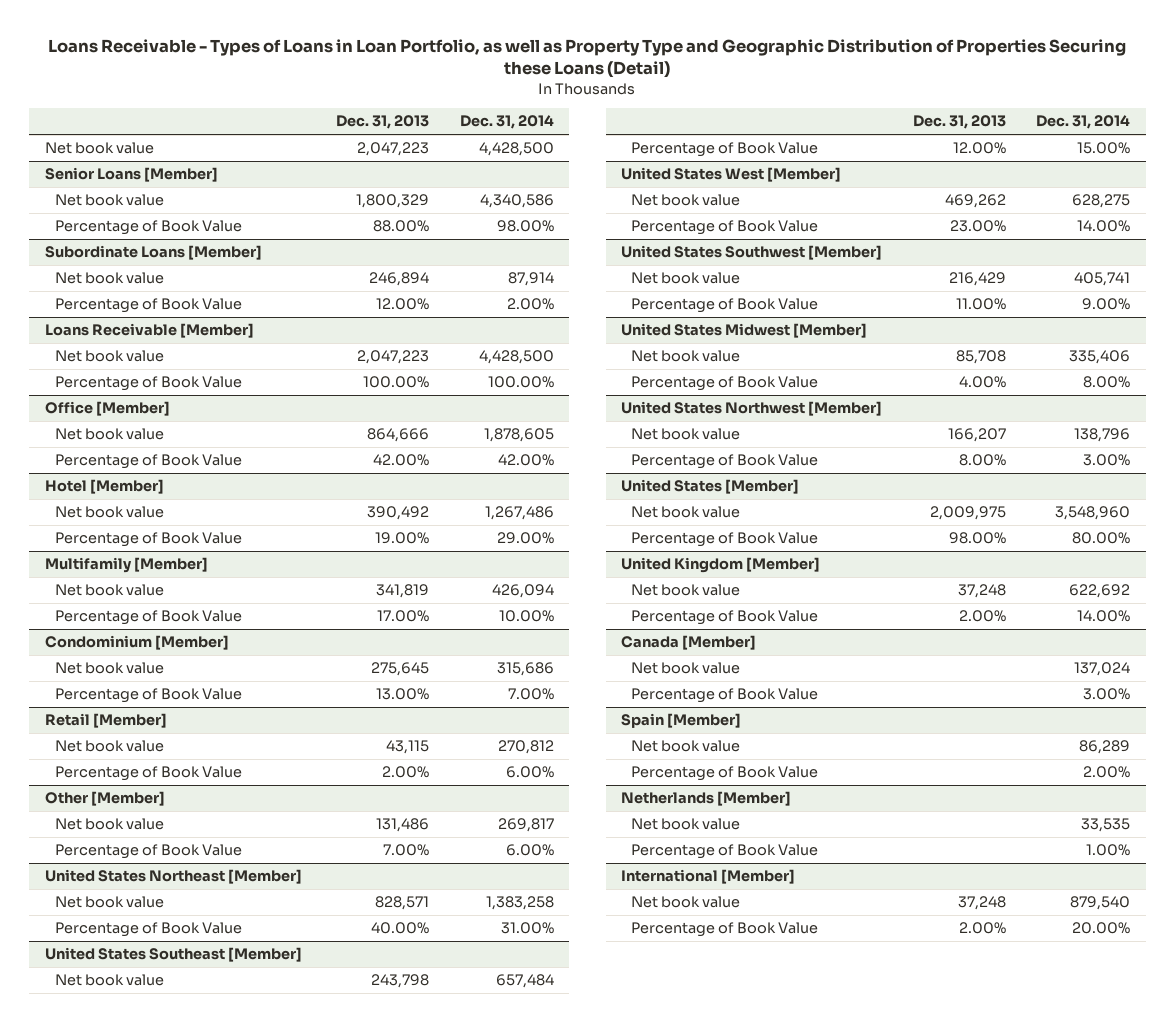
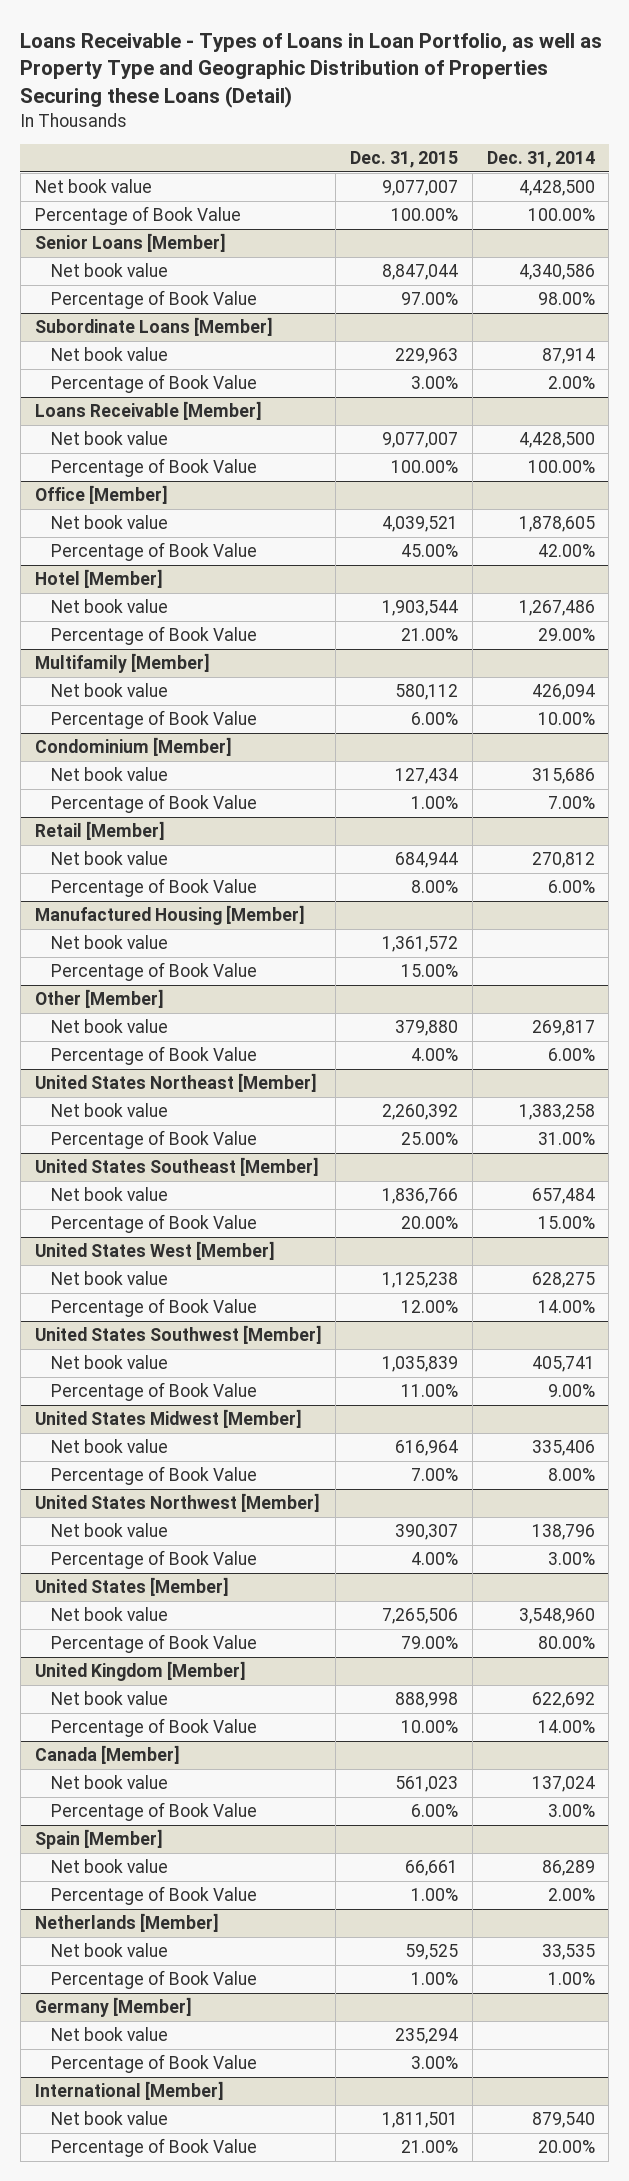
[336,115,430,130] Dec. 31, 2013 -> none
none -> [350,151,459,169] Dec. 31, 2015
none -> [34,206,241,226] Percentage of Book Value
none -> [34,905,305,926] Manufactured Housing [Member]
none -> [50,935,168,950] Net book value
none -> [50,962,257,982] Percentage of Book Value
none -> [34,1997,192,2018] Germany [Member]
none -> [50,2027,168,2042] Net book value
none -> [50,2054,257,2074] Percentage of Book Value

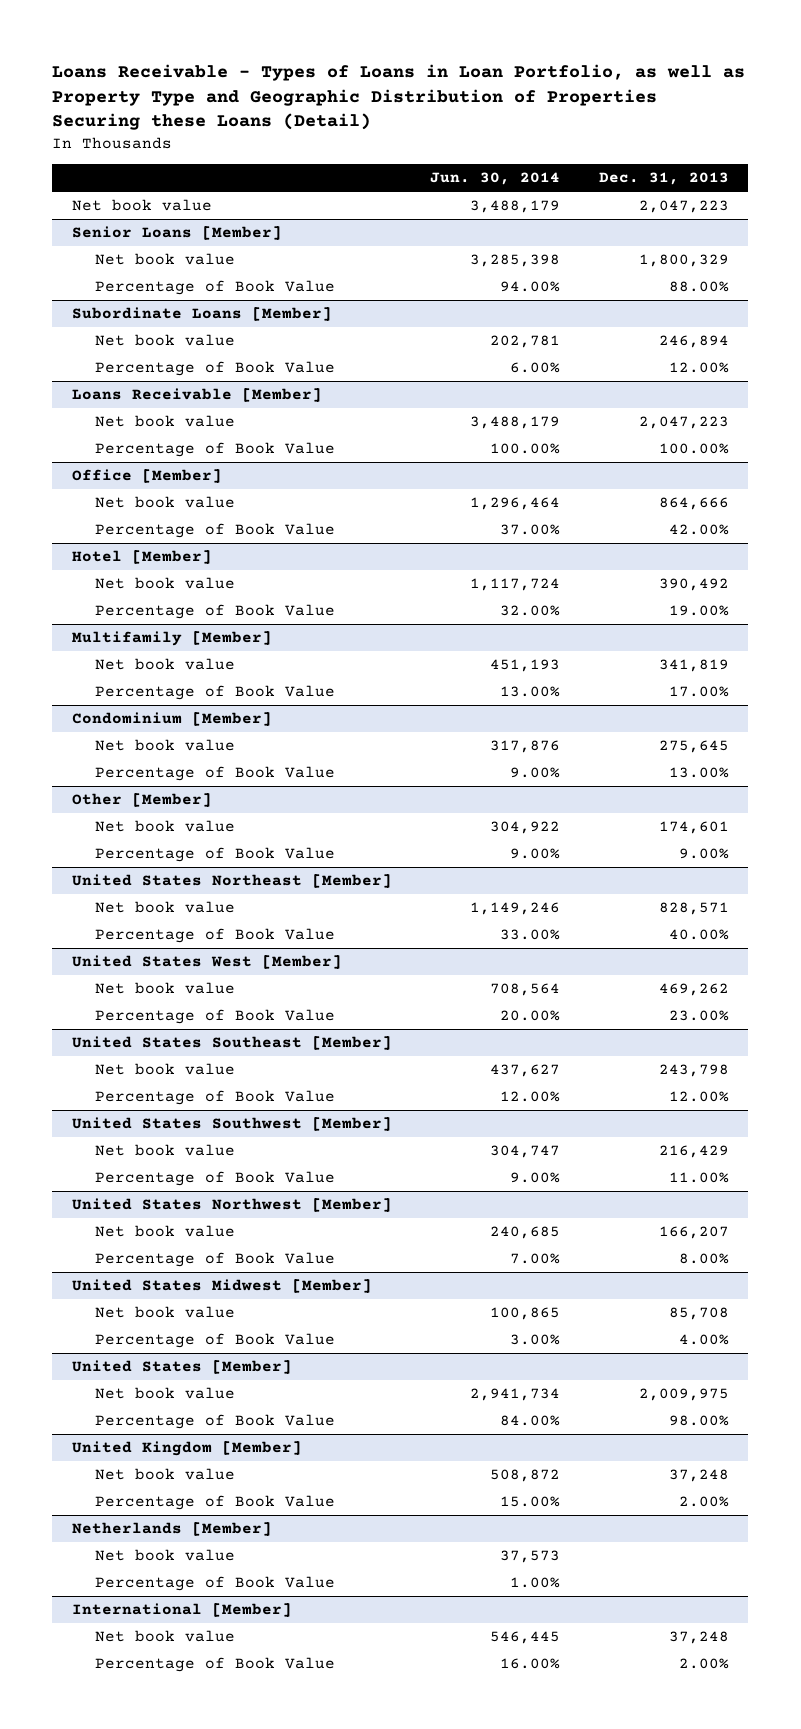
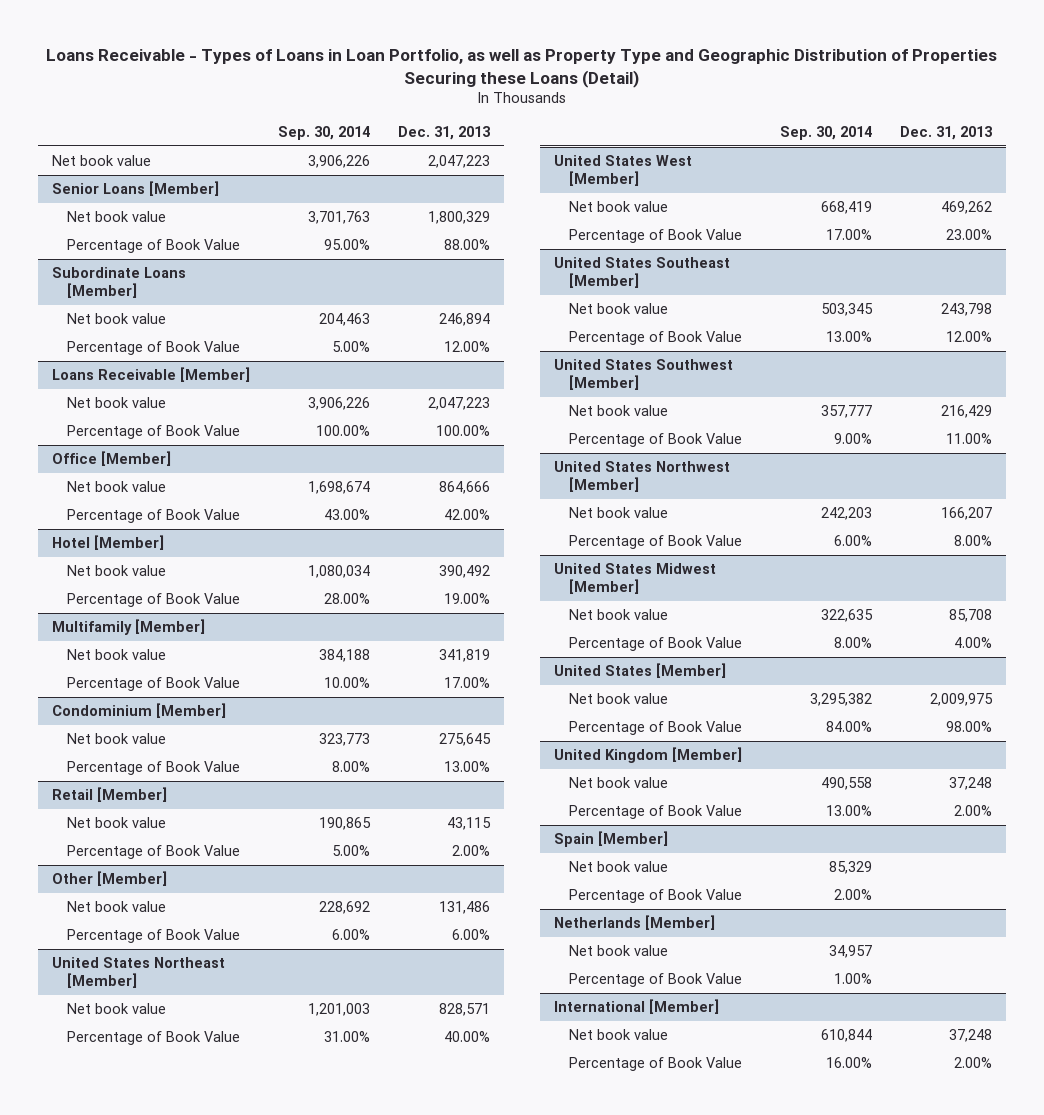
[430,172,561,186] Jun. 30, 2014 -> none
none -> [278,126,371,141] Sep. 30, 2014
none -> [52,786,168,802] Retail [Member]
none -> [67,816,167,828] Net book value
none -> [67,844,241,859] Percentage of Book Value
[659,821,730,835] 174,601 -> [438,900,490,914] 131,486
[679,848,730,860] 9.00% -> [451,928,490,940] 6.00%
none -> [554,830,669,847] Spain [Member]
none -> [569,860,669,872] Net book value
none -> [569,888,743,903] Percentage of Book Value

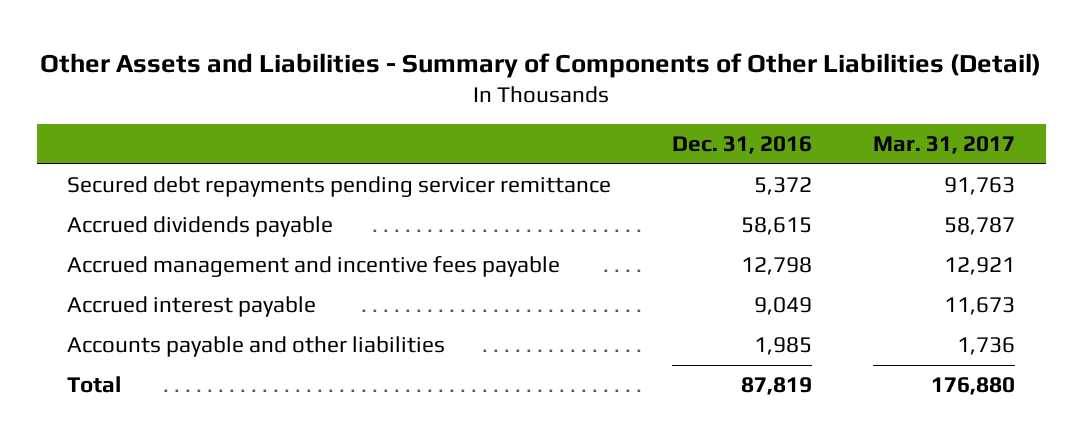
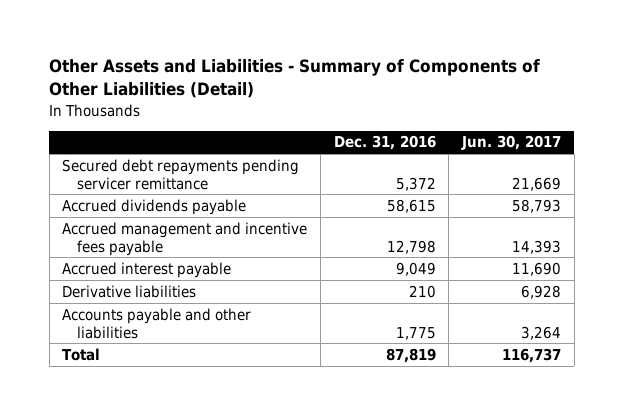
[873,136,1016,155] Mar. 31, 2017 -> none
none -> [461,135,562,151] Jun. 30, 2017
none -> [62,284,197,298] Derivative liabilities
[754,337,813,356] 1,985 -> [395,326,436,340] 1,775

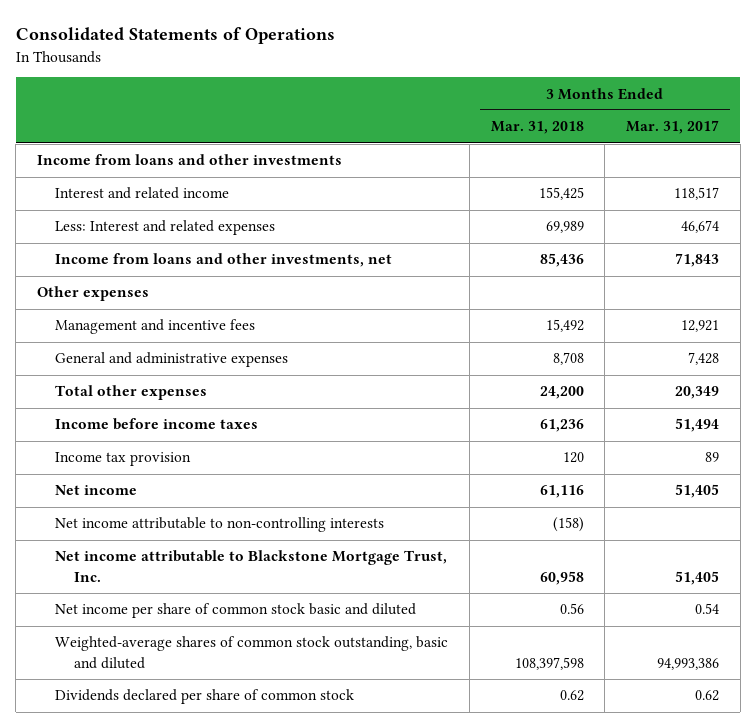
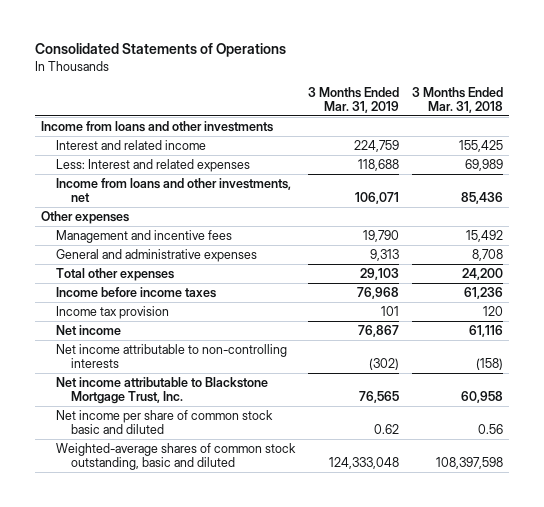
[626,120,720,135] Mar. 31, 2017 -> none
none -> [307,86,399,113] 3 Months Ended Mar. 31, 2019
[55,689,355,705] Dividends declared per share of common stock -> none

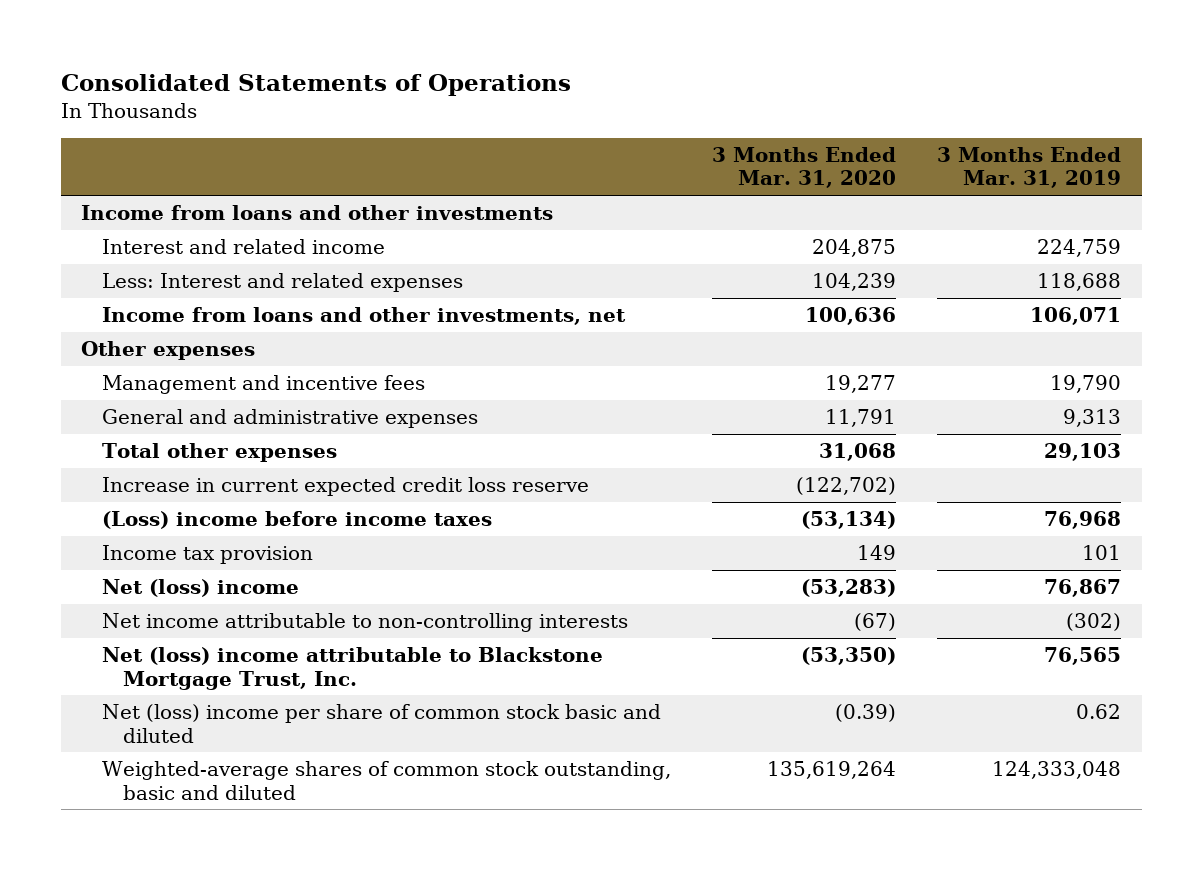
[411,86,503,113] 3 Months Ended Mar. 31, 2018 -> none
none -> [712,146,897,189] 3 Months Ended Mar. 31, 2020
none -> [102,477,590,497] Increase in current expected credit loss reserve
[56,286,217,298] Income before income taxes -> [102,511,493,530] (Loss) income before income taxes
[56,324,122,335] Net income -> [102,579,300,598] Net (loss) income
[56,376,269,405] Net income attributable to Blackstone Mortgage Trust, Inc. -> [102,647,604,690] Net (loss) income attributable to Blackstone Mortgage Trust, Inc.
[56,409,274,435] Net income per share of common stock basic and diluted -> [102,704,662,743] Net (loss) income per share of common stock basic and diluted

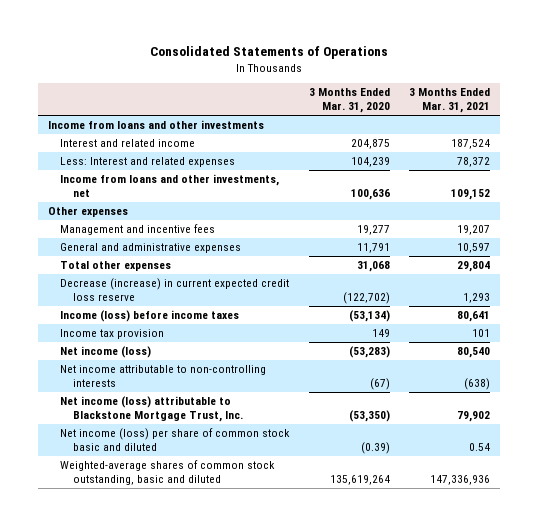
[937,146,1122,189] 3 Months Ended Mar. 31, 2019 -> none
none -> [409,88,491,114] 3 Months Ended Mar. 31, 2021
[102,477,590,497] Increase in current expected credit loss reserve -> [60,278,290,301] Decrease (increase) in current expected credit loss reserve
[102,511,493,530] (Loss) income before income taxes -> [60,310,240,323] Income (loss) before income taxes
[102,579,300,598] Net (loss) income -> [60,346,152,359] Net income (loss)
[102,647,604,690] Net (loss) income attributable to Blackstone Mortgage Trust, Inc. -> [60,396,243,422] Net income (loss) attributable to Blackstone Mortgage Trust, Inc.
[102,704,662,743] Net (loss) income per share of common stock basic and diluted -> [60,428,291,451] Net income (loss) per share of common stock basic and diluted

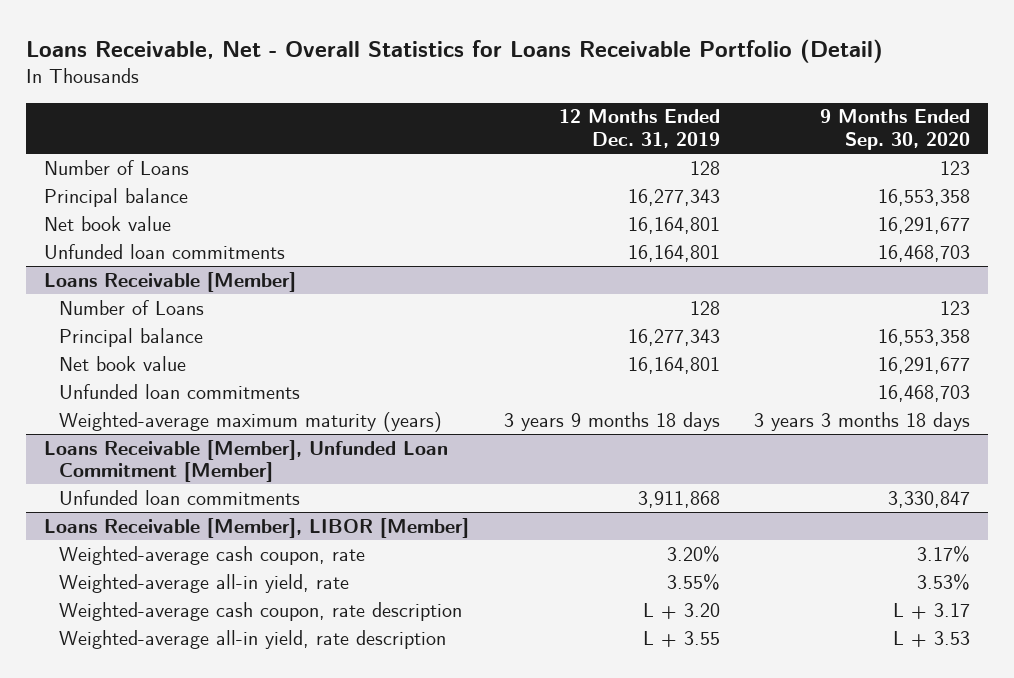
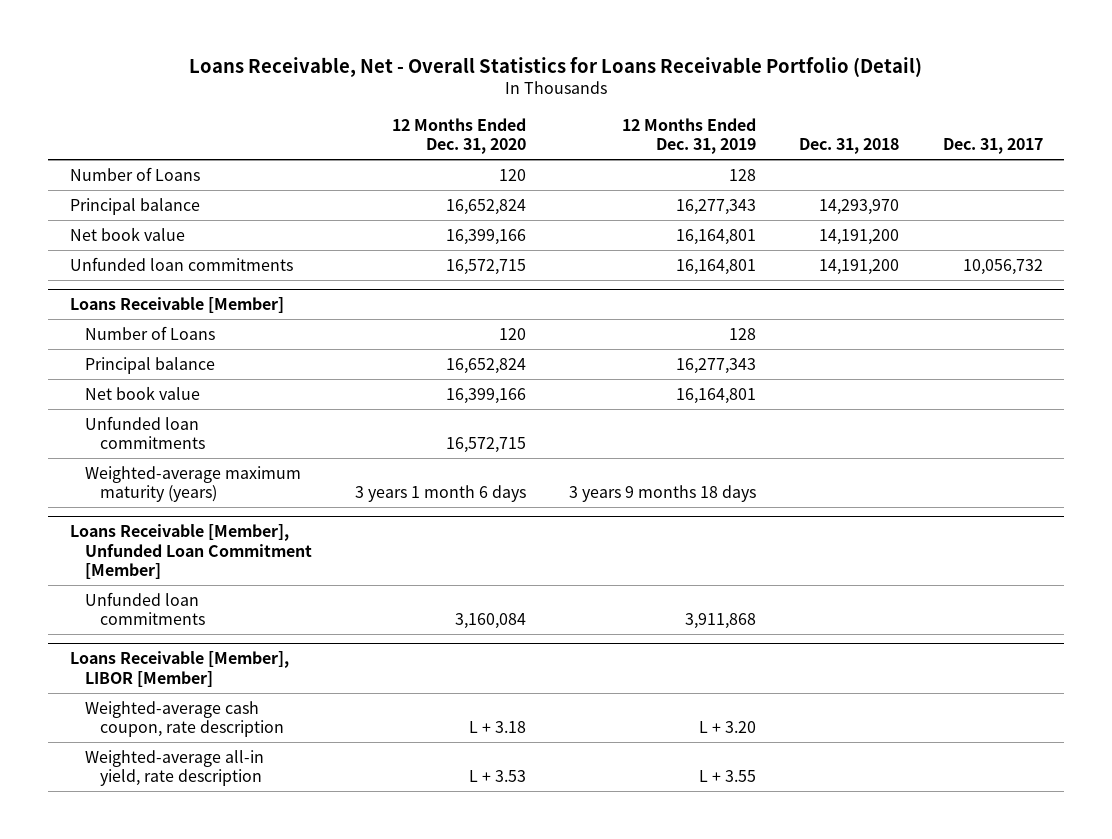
[820,109,971,150] 9 Months Ended Sep. 30, 2020 -> none
none -> [391,117,526,155] 12 Months Ended Dec. 31, 2020
none -> [799,138,900,155] Dec. 31, 2018
none -> [942,138,1043,155] Dec. 31, 2017
[58,545,365,565] Weighted-average cash coupon, rate -> none
[58,573,349,593] Weighted-average all-in yield, rate -> none

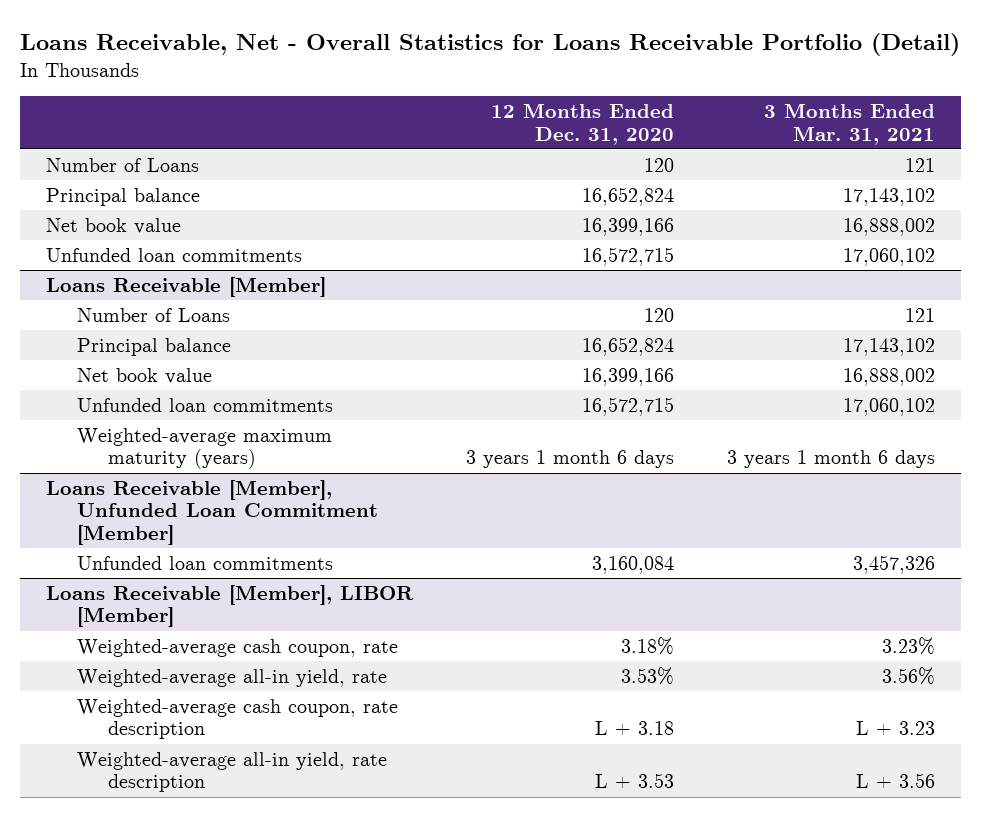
[622,117,757,155] 12 Months Ended Dec. 31, 2019 -> none
[799,138,900,155] Dec. 31, 2018 -> none
[942,138,1043,155] Dec. 31, 2017 -> none
none -> [763,102,935,145] 3 Months Ended Mar. 31, 2021
none -> [77,638,399,657] Weighted-average cash coupon, rate
none -> [77,668,388,687] Weighted-average all-in yield, rate

